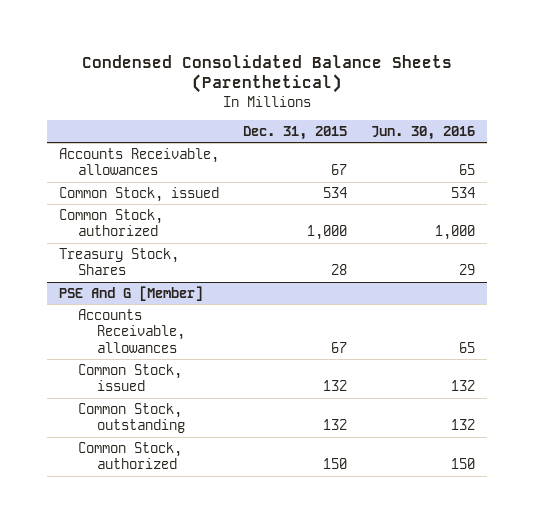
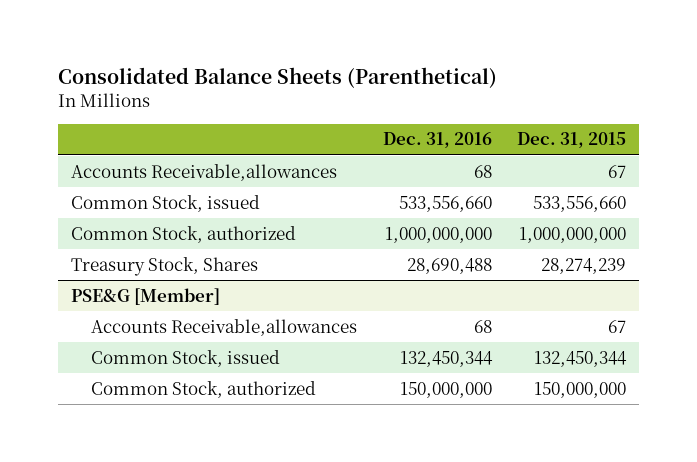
[81,54,452,94] Condensed Consolidated Balance Sheets (Parenthetical) -> [57,66,497,88] Consolidated Balance Sheets (Parenthetical)
[370,125,475,140] Jun. 30, 2016 -> none
none -> [382,132,492,149] Dec. 31, 2016
[77,402,185,434] Common Stock, outstanding -> none
[58,147,219,176] Accounts Receivable, allowances -> [70,163,337,181] Accounts Receivable,allowances
[322,186,347,198] 534 -> [533,195,627,212] 533,556,660
[306,225,347,241] 1,000 -> [519,226,627,243] 1,000,000,000
[330,264,347,276] 28 -> [541,257,627,274] 28,274,239
[58,285,203,301] PSE And G [Member] -> [70,287,220,305] PSE&G [Member]
[77,308,185,353] Accounts Receivable, allowances -> [91,318,358,336] Accounts Receivable,allowances
[322,380,347,392] 132 -> [534,350,628,367] 132,450,344
[322,458,347,470] 150 -> [534,381,627,398] 150,000,000

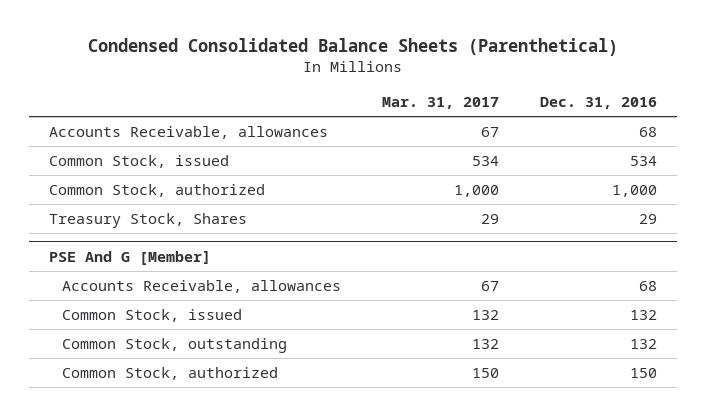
[57,66,497,88] Consolidated Balance Sheets (Parenthetical) -> [87,37,618,56] Condensed Consolidated Balance Sheets (Parenthetical)
[517,132,627,149] Dec. 31, 2015 -> none
none -> [382,96,500,109] Mar. 31, 2017
[70,163,337,181] Accounts Receivable,allowances -> [49,125,329,139] Accounts Receivable, allowances
[398,195,492,212] 533,556,660 -> [629,155,657,166] 534
[384,226,492,243] 1,000,000,000 -> [611,184,657,197] 1,000
[406,257,492,274] 28,690,488 -> [638,213,657,224] 29
[70,287,220,305] PSE&G [Member] -> [49,250,212,265] PSE And G [Member]
[91,318,358,336] Accounts Receivable,allowances -> [62,279,342,293] Accounts Receivable, allowances
[399,350,493,367] 132,450,344 -> [629,309,657,320] 132
none -> [62,337,288,353] Common Stock, outstanding
[399,381,492,398] 150,000,000 -> [629,367,657,378] 150

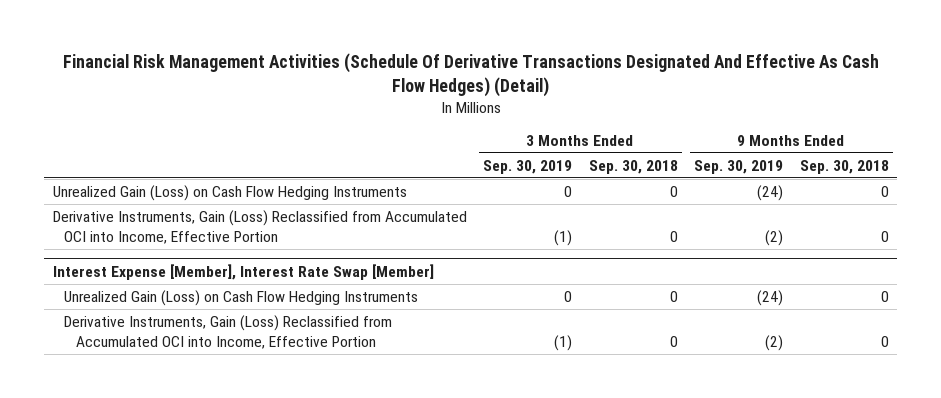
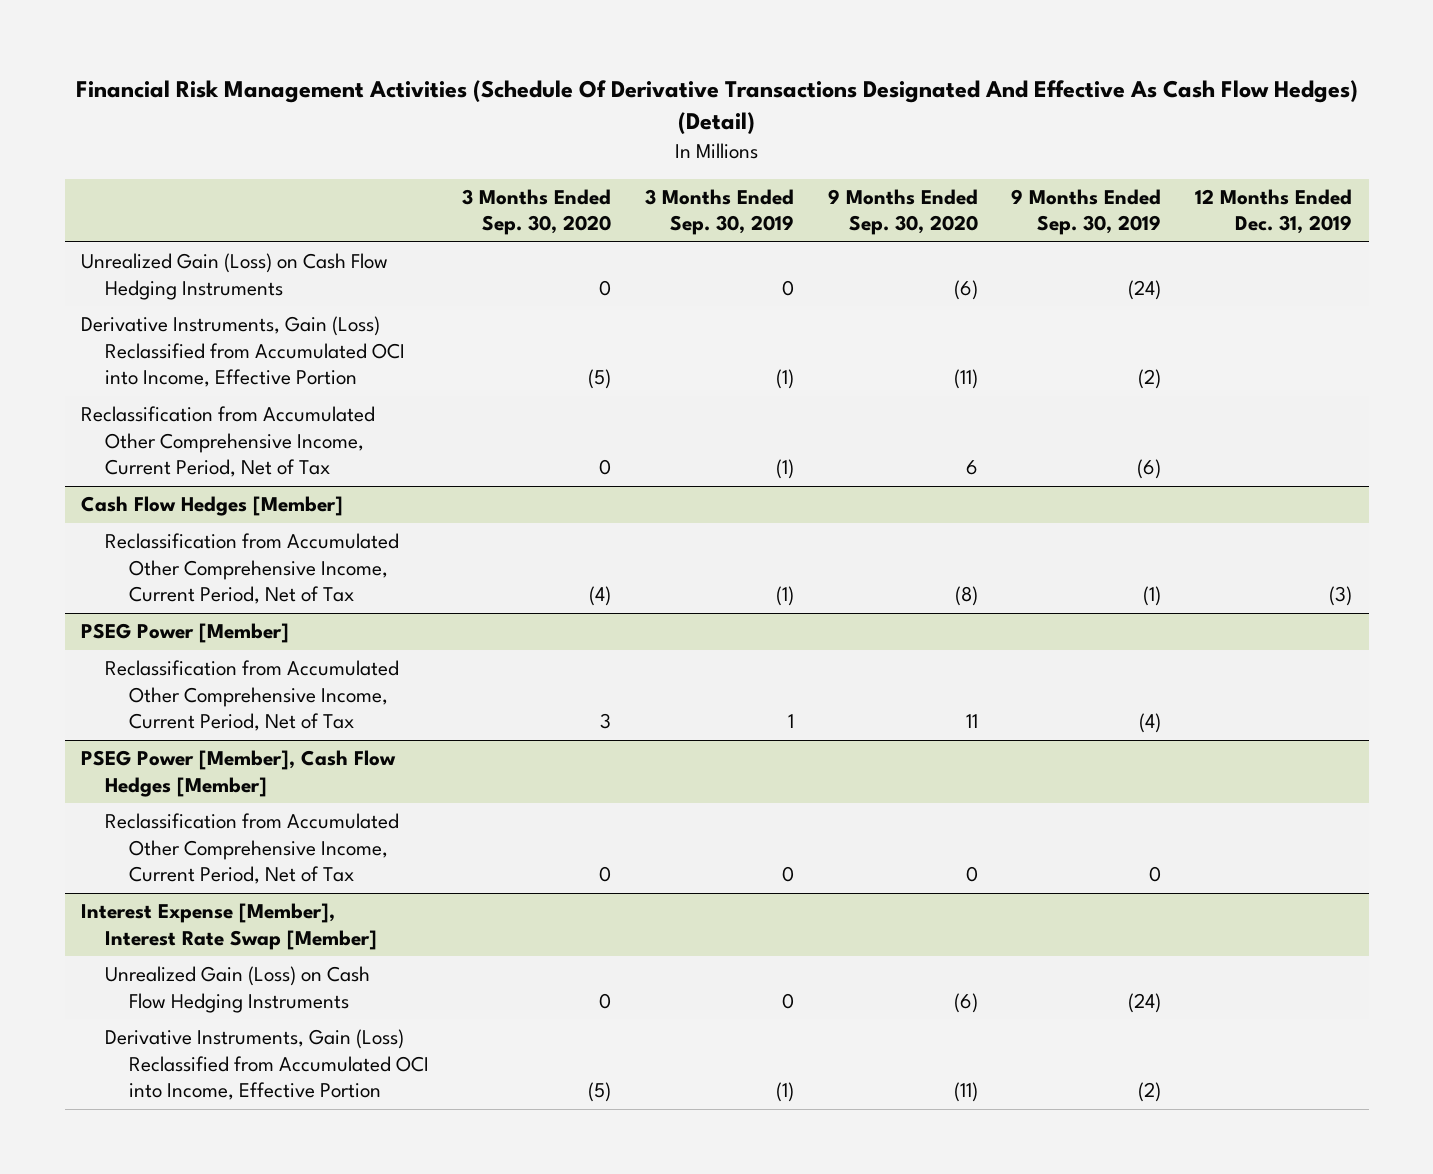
[588,159,678,174] Sep. 30, 2018 -> none
[799,159,889,174] Sep. 30, 2018 -> none
none -> [462,188,612,236] 3 Months Ended Sep. 30, 2020
none -> [827,188,978,236] 9 Months Ended Sep. 30, 2020
none -> [1194,188,1352,235] 12 Months Ended Dec. 31, 2019
none -> [81,406,376,478] Reclassification from Accumulated Other Comprehensive Income, Current Period, Net of Tax
none -> [81,496,344,517] Cash Flow Hedges [Member]
none -> [104,533,399,605] Reclassification from Accumulated Other Comprehensive Income, Current Period, Net of Tax
none -> [81,623,290,644] PSEG Power [Member]
none -> [104,660,399,732] Reclassification from Accumulated Other Comprehensive Income, Current Period, Net of Tax
none -> [81,750,397,797] PSEG Power [Member], Cash Flow Hedges [Member]
none -> [104,813,399,885] Reclassification from Accumulated Other Comprehensive Income, Current Period, Net of Tax

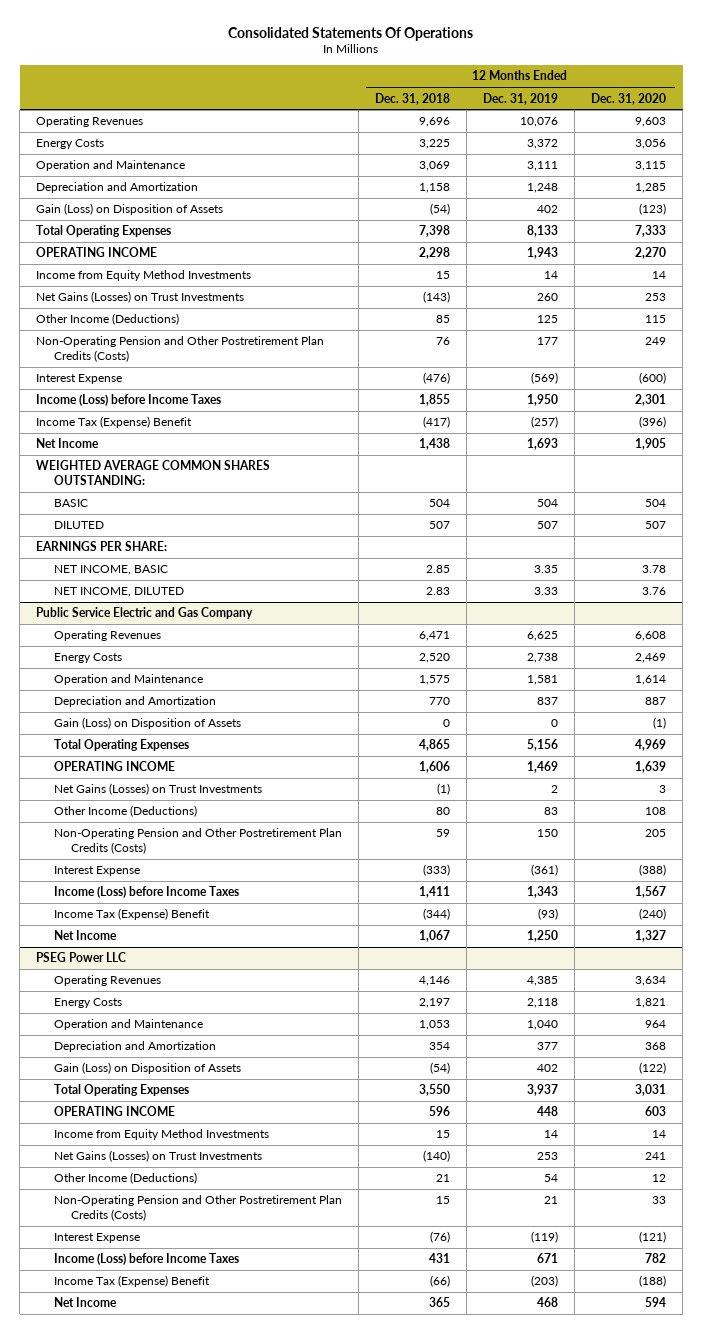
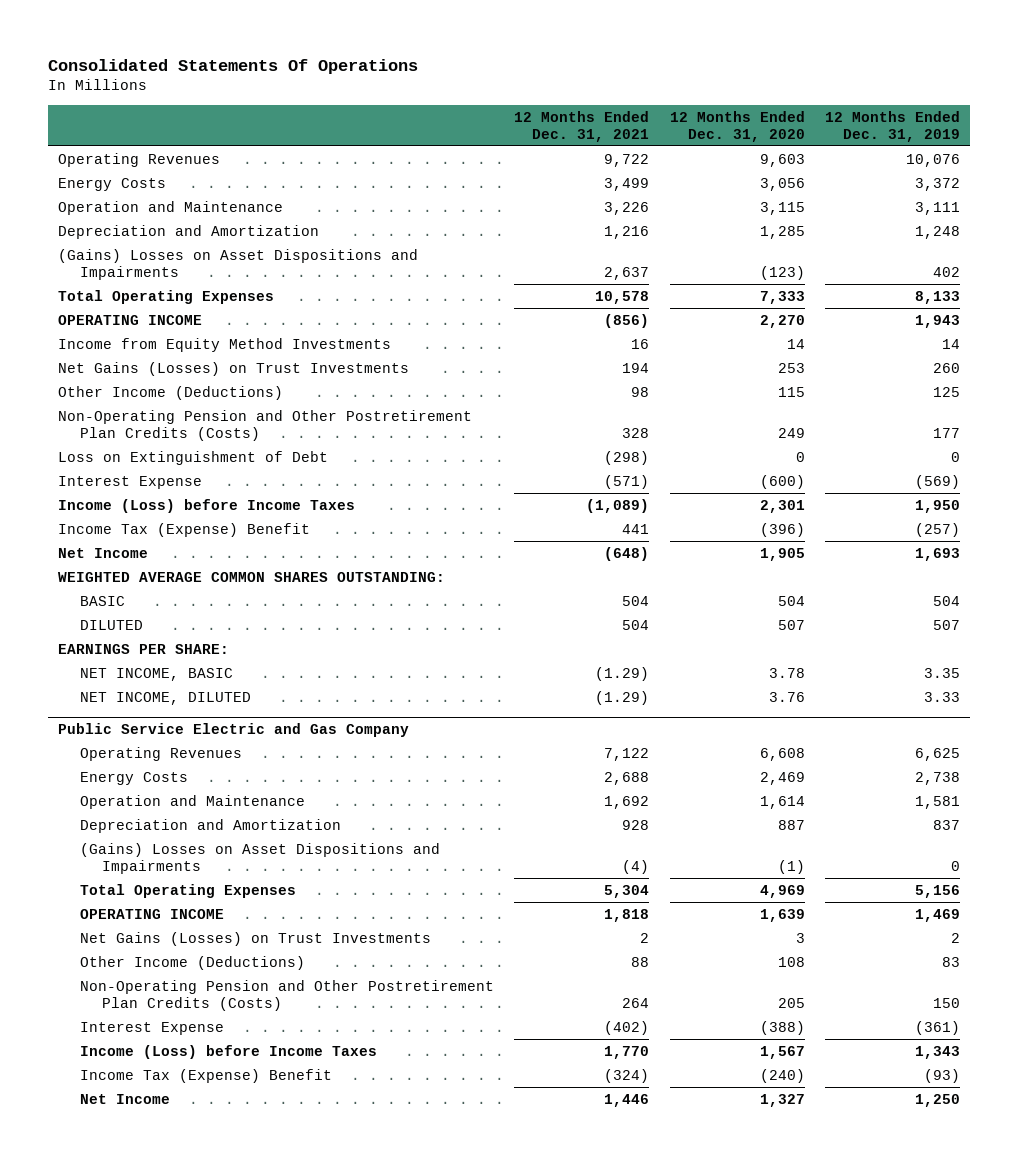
[374,92,450,105] Dec. 31, 2018 -> none
none -> [514,110,650,142] 12 Months Ended Dec. 31, 2021
[36,203,224,216] Gain (Loss) on Disposition of Assets -> [58,248,419,280] (Gains) Losses on Asset Dispositions and Impairments
none -> [58,450,329,465] Loss on Extinguishment of Debt
[53,717,241,730] Gain (Loss) on Disposition of Assets -> [79,842,440,874] (Gains) Losses on Asset Dispositions and Impairments
[36,952,127,963] PSEG Power LLC -> none
[53,975,161,987] Operating Revenues -> none
[53,998,122,1009] Energy Costs -> none
[53,1019,203,1031] Operation and Maintenance -> none
[53,1041,216,1053] Depreciation and Amortization -> none
[53,1062,241,1075] Gain (Loss) on Disposition of Assets -> none
[53,1084,189,1097] Total Operating Expenses -> none
[53,1106,175,1117] OPERATING INCOME -> none
[53,1129,269,1141] Income from Equity Method Investments -> none
[53,1150,262,1163] Net Gains (Losses) on Trust Investments -> none
[53,1172,197,1185] Other Income (Deductions) -> none
[53,1195,342,1221] Non-Operating Pension and Other Postretirement Plan Credits (Costs) -> none
[53,1233,140,1244] Interest Expense -> none
[53,1253,239,1266] Income (Loss) before Income Taxes -> none
[53,1275,210,1288] Income Tax (Expense) Benefit -> none
[53,1297,117,1308] Net Income -> none

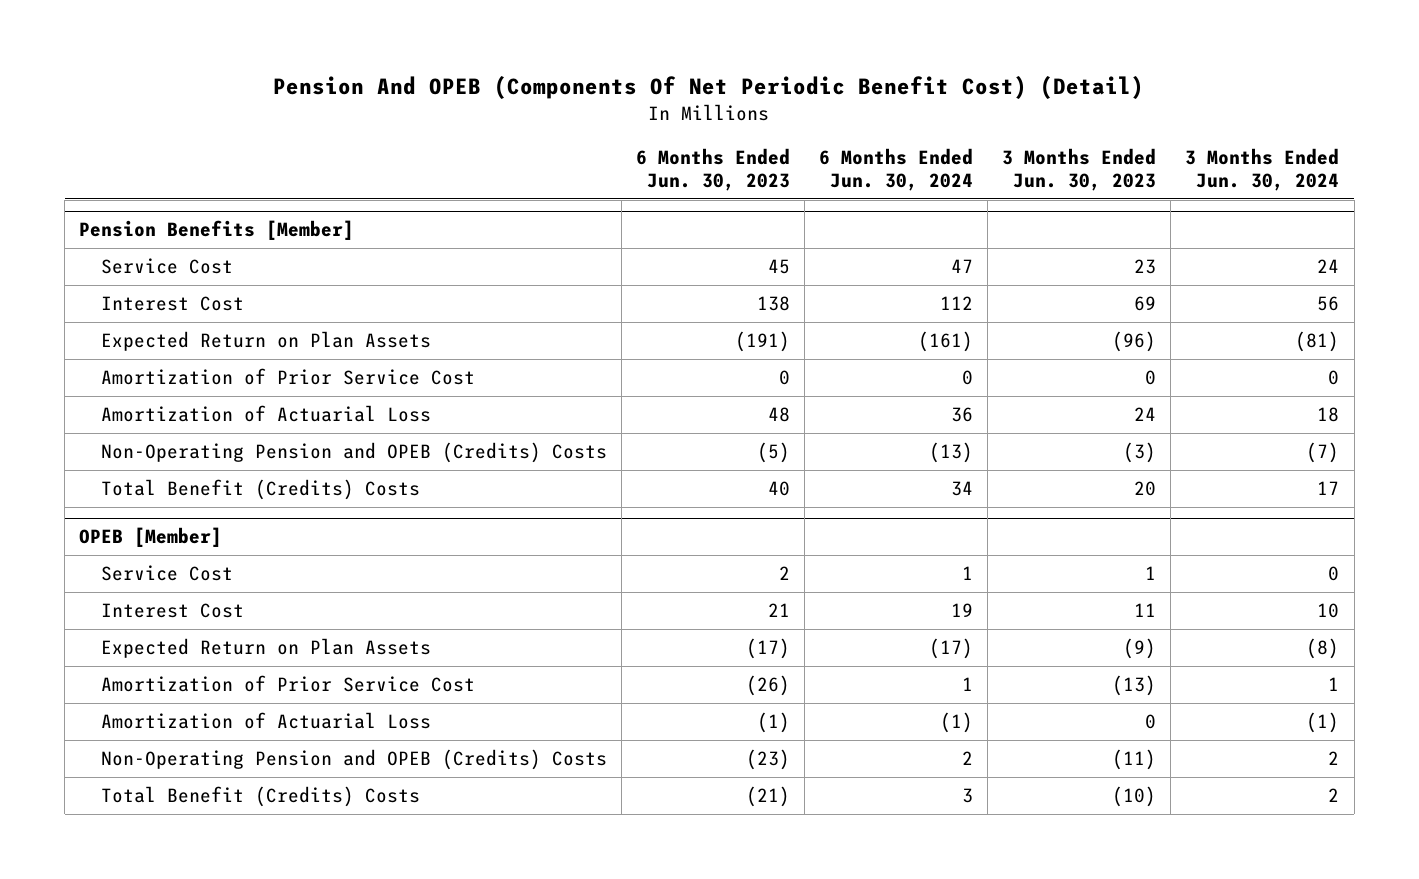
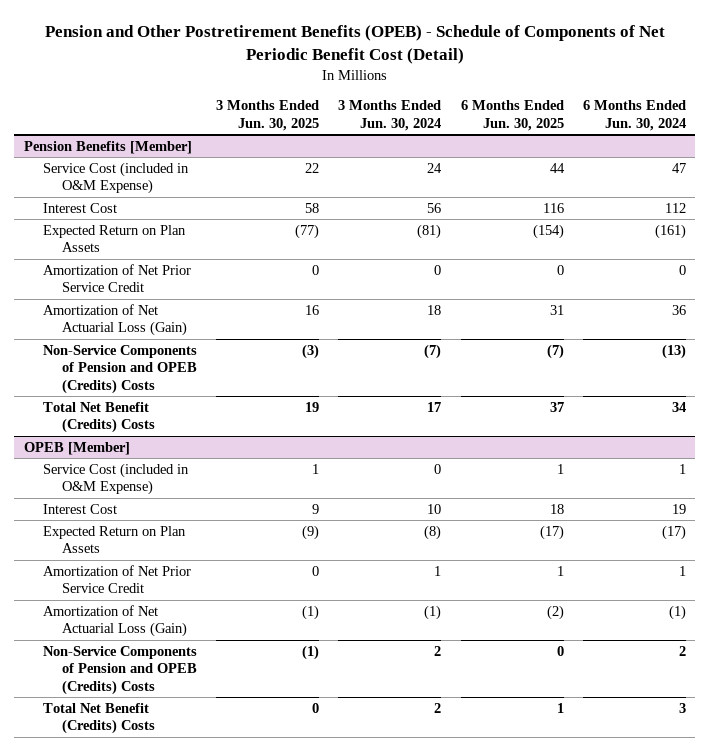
[273,76,1145,100] Pension And OPEB (Components Of Net Periodic Benefit Cost) (Detail) -> [44,25,665,64] Pension and Other Postretirement Benefits (OPEB) - Schedule of Components of Net Periodic Benefit Cost (Detail)
[635,148,790,191] 6 Months Ended Jun. 30, 2023 -> none
[1002,148,1157,191] 3 Months Ended Jun. 30, 2023 -> none
none -> [216,100,320,131] 3 Months Ended Jun. 30, 2025
none -> [460,100,564,131] 6 Months Ended Jun. 30, 2025
[100,258,233,275] Service Cost -> [43,161,190,195] Service Cost (included in O&M Expense)
[100,368,475,386] Amortization of Prior Service Cost -> [43,263,192,293] Amortization of Net Prior Service Credit
[100,405,431,423] Amortization of Actuarial Loss -> [43,303,188,337] Amortization of Net Actuarial Loss (Gain)
[100,442,607,464] Non-Operating Pension and OPEB (Credits) Costs -> [43,344,198,394] Non-Service Components of Pension and OPEB (Credits) Costs
[100,479,420,501] Total Benefit (Credits) Costs -> [43,401,156,434] Total Net Benefit (Credits) Costs
[100,565,233,582] Service Cost -> [43,462,190,496] Service Cost (included in O&M Expense)
[100,675,475,693] Amortization of Prior Service Cost -> [43,564,192,594] Amortization of Net Prior Service Credit
[100,712,431,730] Amortization of Actuarial Loss -> [43,604,188,638] Amortization of Net Actuarial Loss (Gain)
[100,749,607,771] Non-Operating Pension and OPEB (Credits) Costs -> [43,645,198,695] Non-Service Components of Pension and OPEB (Credits) Costs
[100,786,420,808] Total Benefit (Credits) Costs -> [43,702,156,735] Total Net Benefit (Credits) Costs

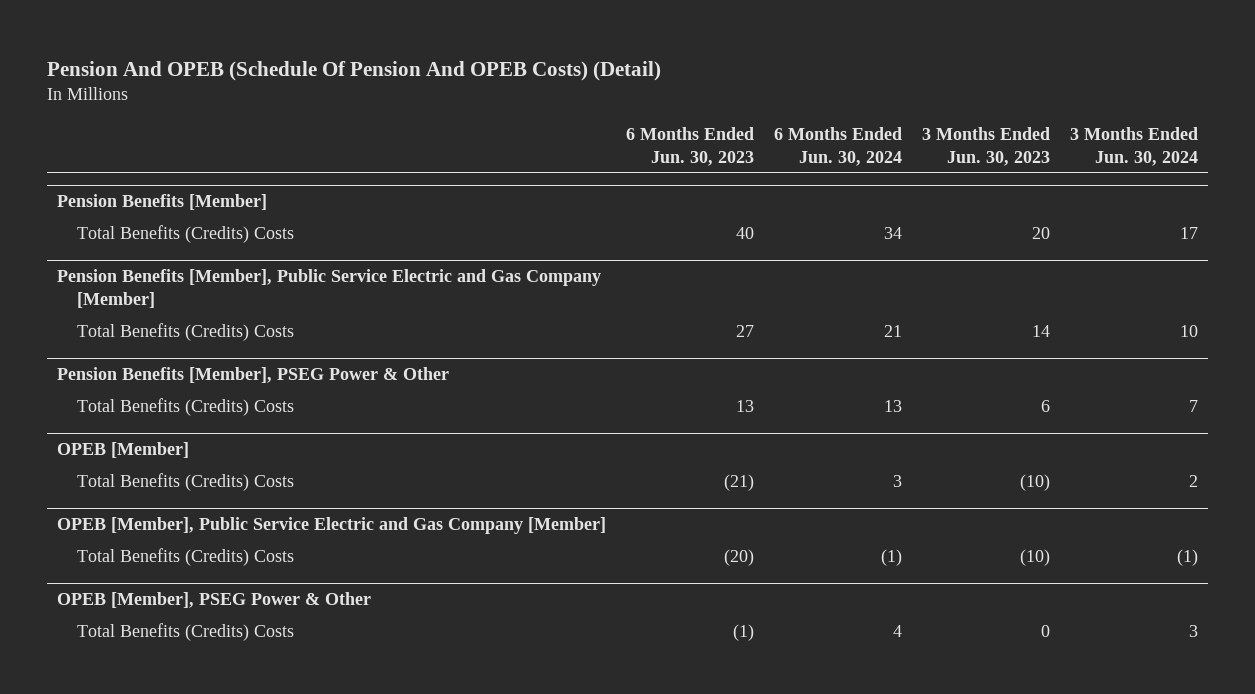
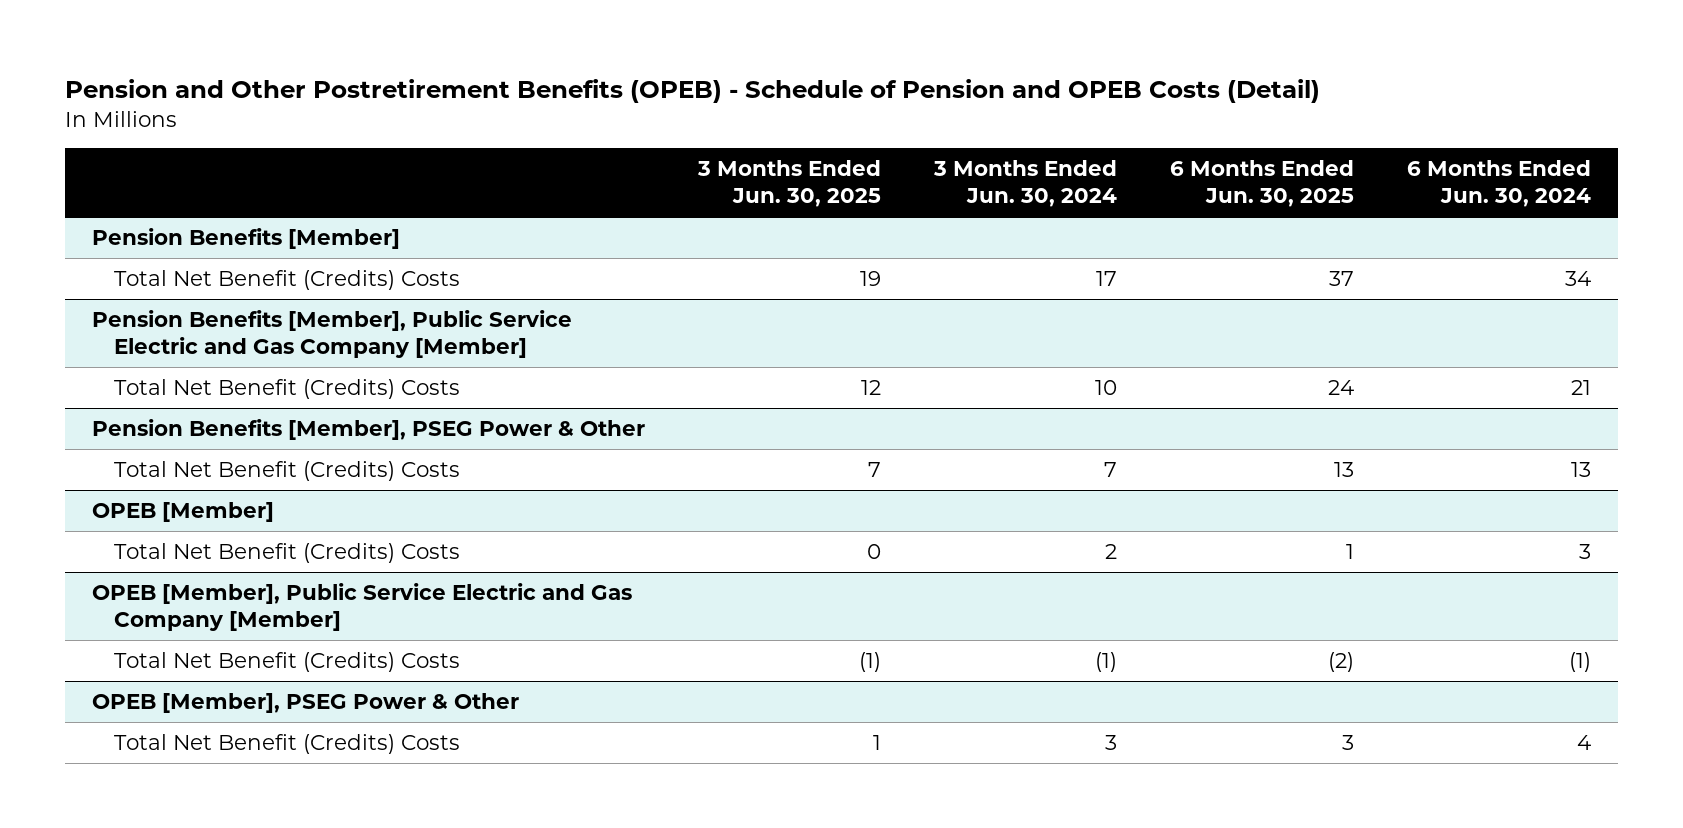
[47,60,662,81] Pension And OPEB (Schedule Of Pension And OPEB Costs) (Detail) -> [65,79,1321,104] Pension and Other Postretirement Benefits (OPEB) - Schedule of Pension and OPEB Costs (Detail)
[626,127,755,166] 6 Months Ended Jun. 30, 2023 -> none
[921,127,1050,166] 3 Months Ended Jun. 30, 2023 -> none
none -> [697,160,882,208] 3 Months Ended Jun. 30, 2025
none -> [1170,160,1355,208] 6 Months Ended Jun. 30, 2025
[77,224,295,243] Total Benefits (Credits) Costs -> [113,269,460,290] Total Net Benefit (Credits) Costs
[77,322,295,341] Total Benefits (Credits) Costs -> [113,378,460,399] Total Net Benefit (Credits) Costs
[77,397,295,416] Total Benefits (Credits) Costs -> [113,460,460,481] Total Net Benefit (Credits) Costs
[77,472,295,491] Total Benefits (Credits) Costs -> [113,542,460,563] Total Net Benefit (Credits) Costs
[77,547,295,566] Total Benefits (Credits) Costs -> [113,651,460,672] Total Net Benefit (Credits) Costs
[77,622,295,641] Total Benefits (Credits) Costs -> [113,733,460,754] Total Net Benefit (Credits) Costs

